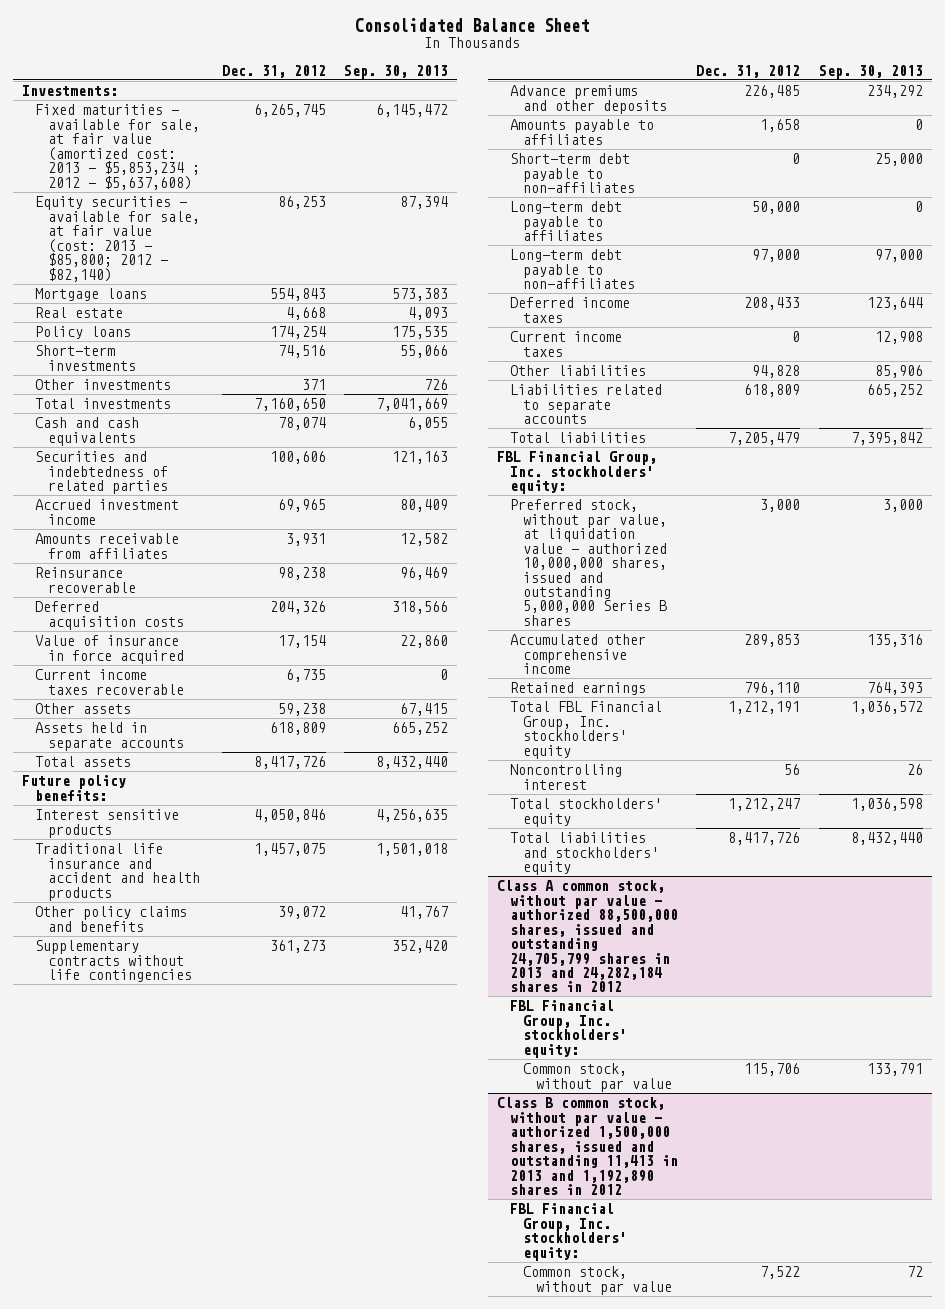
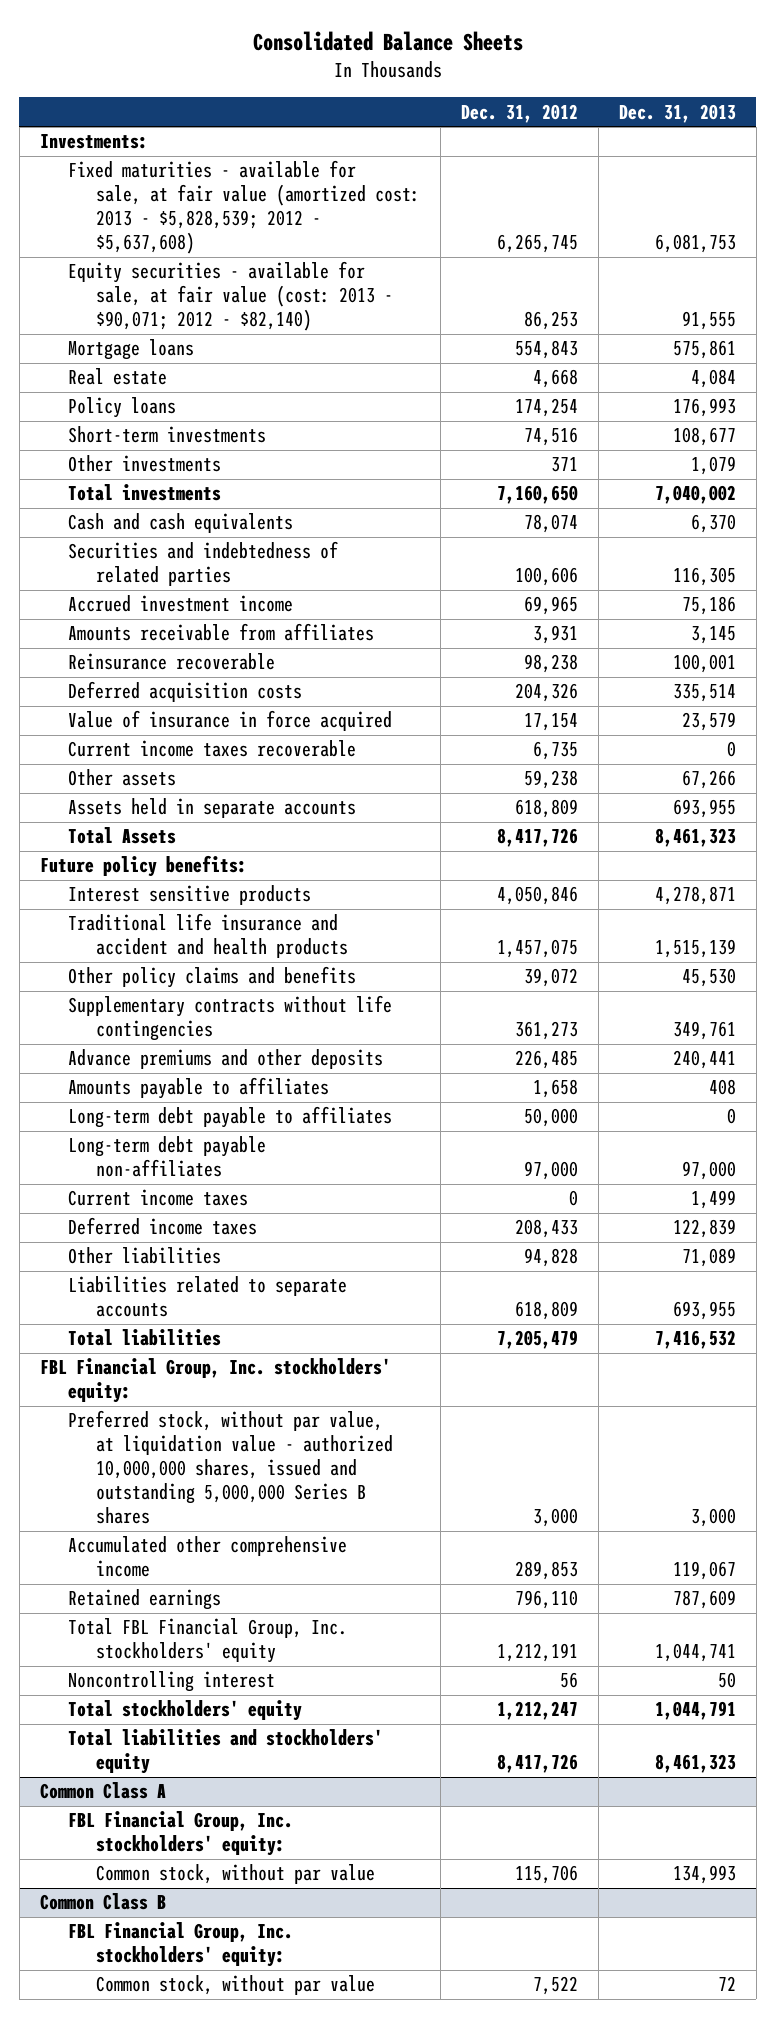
[355,17,590,32] Consolidated Balance Sheet -> [252,31,523,52] Consolidated Balance Sheets
[343,64,448,79] Sep. 30, 2013 -> none
none -> [618,103,736,123] Dec. 31, 2013
[35,104,201,190] Fixed maturities - available for sale, at fair value (amortized cost: 2013 - $5,853,234 ; 2012 - $5,637,608) -> [67,160,421,255] Fixed maturities - available for sale, at fair value (amortized cost: 2013 - $5,828,539; 2012 - $5,637,608)
[35,196,201,282] Equity securities - available for sale, at fair value (cost: 2013 - $85,800; 2012 - $82,140) -> [67,261,394,332] Equity securities - available for sale, at fair value (cost: 2013 - $90,071; 2012 - $82,140)
[35,756,132,768] Total assets -> [67,827,176,845] Total Assets
[510,153,636,194] Short-term debt payable to non-affiliates -> none
[510,249,636,290] Long-term debt payable to non-affiliates -> [67,1136,266,1178] Long-term debt payable non-affiliates
[510,297,631,323] Deferred income taxes -> [67,1217,257,1236] Deferred income taxes
[496,880,679,993] Class A common stock, without par value - authorized 88,500,000 shares, issued and outstanding 24,705,799 shares in 2013 and 24,282,184 shares in 2012 -> none
none -> [39,1782,166,1800] Common Class A
[496,1097,679,1195] Class B common stock, without par value - authorized 1,500,000 shares, issued and outstanding 11,413 in 2013 and 1,192,890 shares in 2012 -> none
none -> [39,1893,166,1911] Common Class B

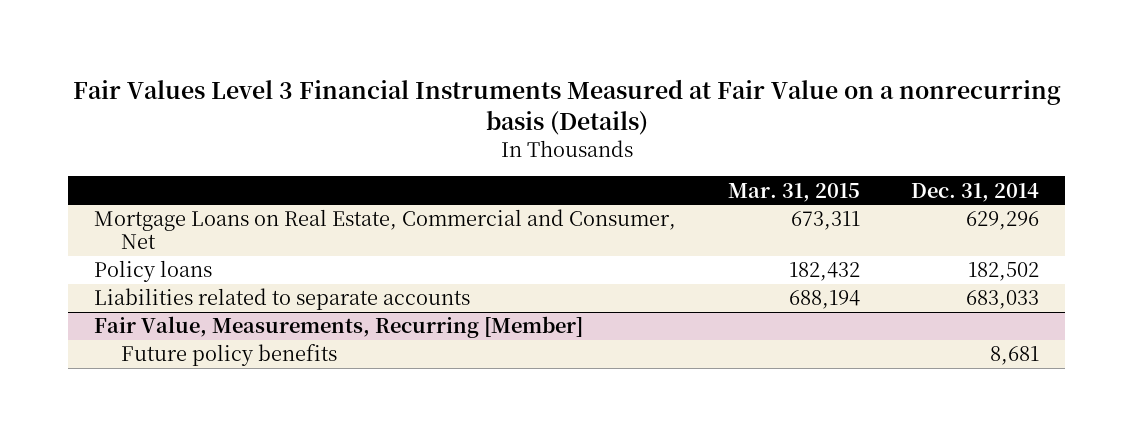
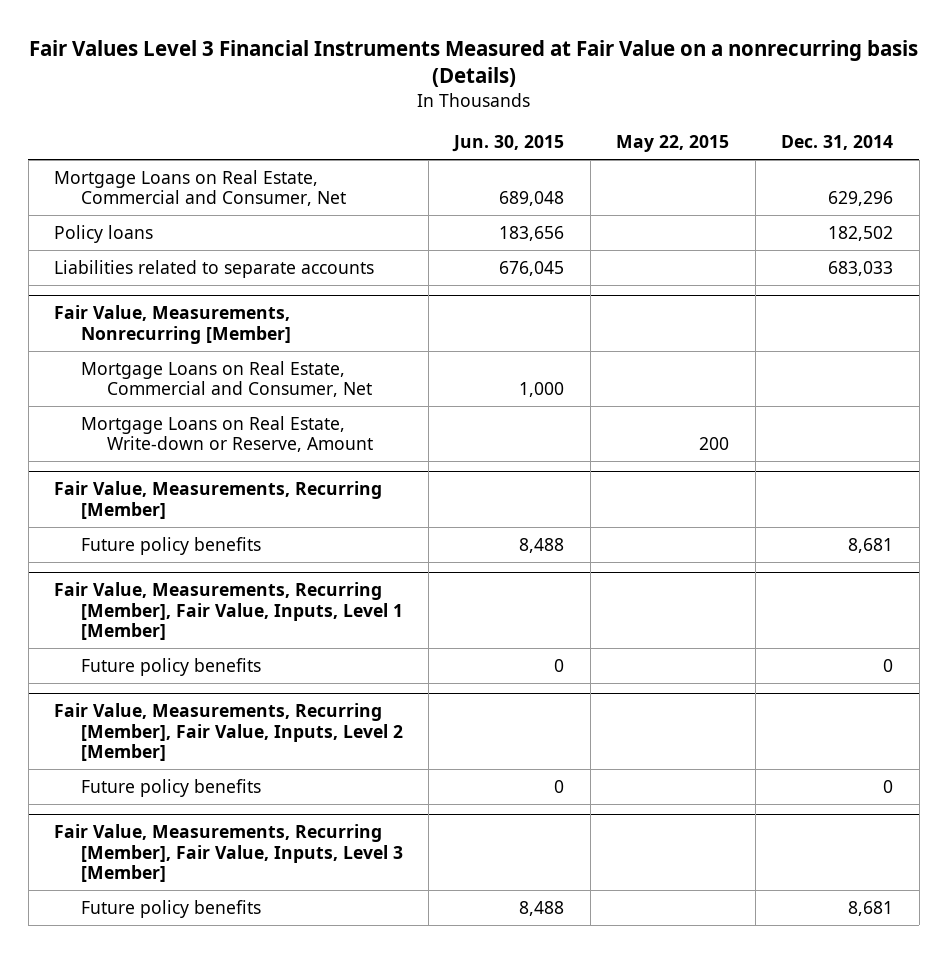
[727,182,860,202] Mar. 31, 2015 -> none
none -> [452,135,565,153] Jun. 30, 2015
none -> [616,135,730,153] May 22, 2015
none -> [54,304,291,344] Fair Value, Measurements, Nonrecurring [Member]
none -> [80,360,372,398] Mortgage Loans on Real Estate, Commercial and Consumer, Net
none -> [80,415,373,453] Mortgage Loans on Real Estate, Write-down or Reserve, Amount
none -> [54,581,403,641] Fair Value, Measurements, Recurring [Member], Fair Value, Inputs, Level 1 [Member]
none -> [80,657,261,676] Future policy benefits
none -> [54,702,403,762] Fair Value, Measurements, Recurring [Member], Fair Value, Inputs, Level 2 [Member]
none -> [80,778,261,797] Future policy benefits
none -> [54,823,403,883] Fair Value, Measurements, Recurring [Member], Fair Value, Inputs, Level 3 [Member]
none -> [80,899,261,918] Future policy benefits

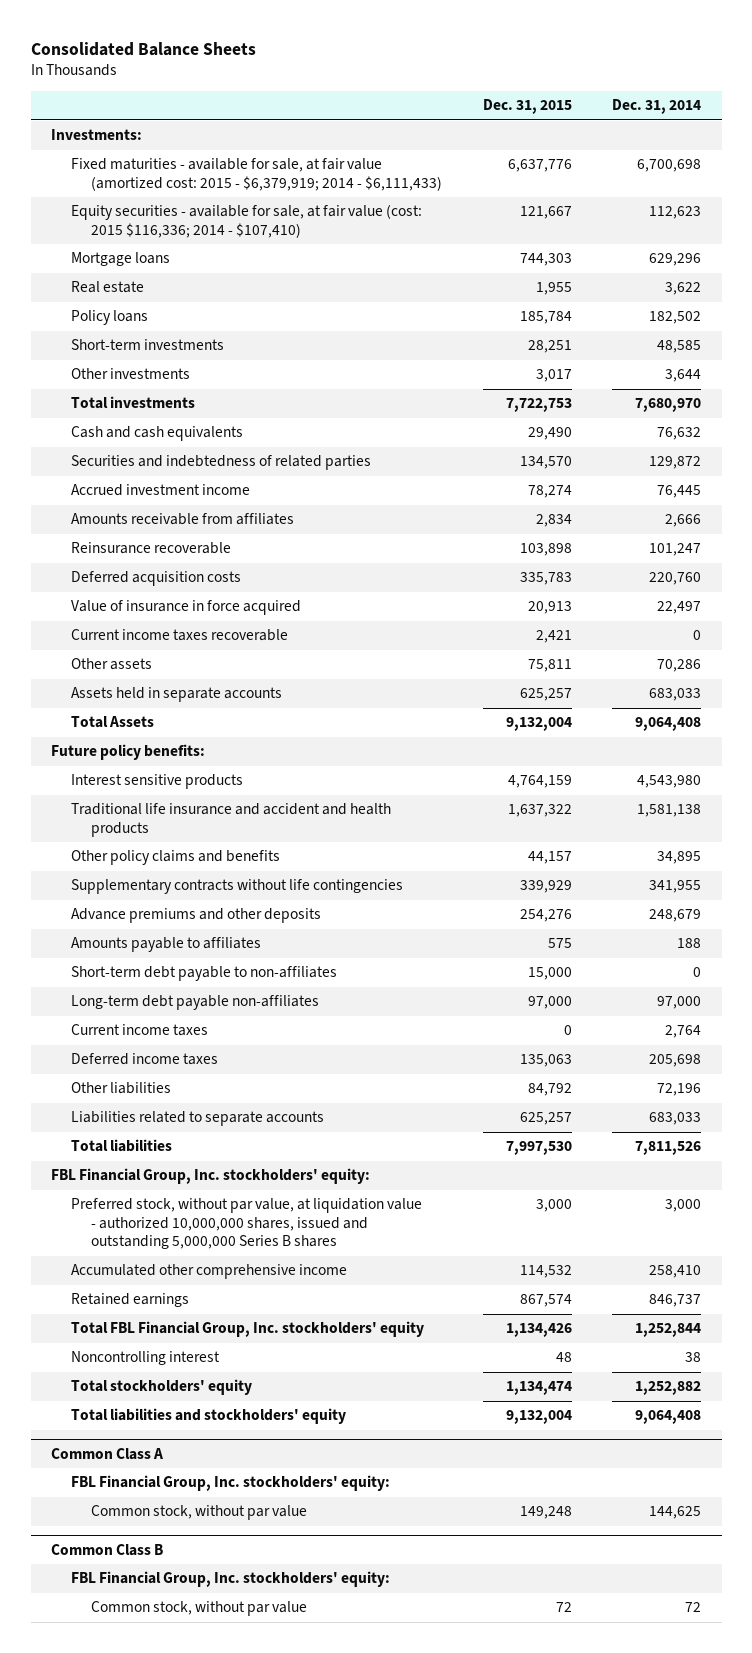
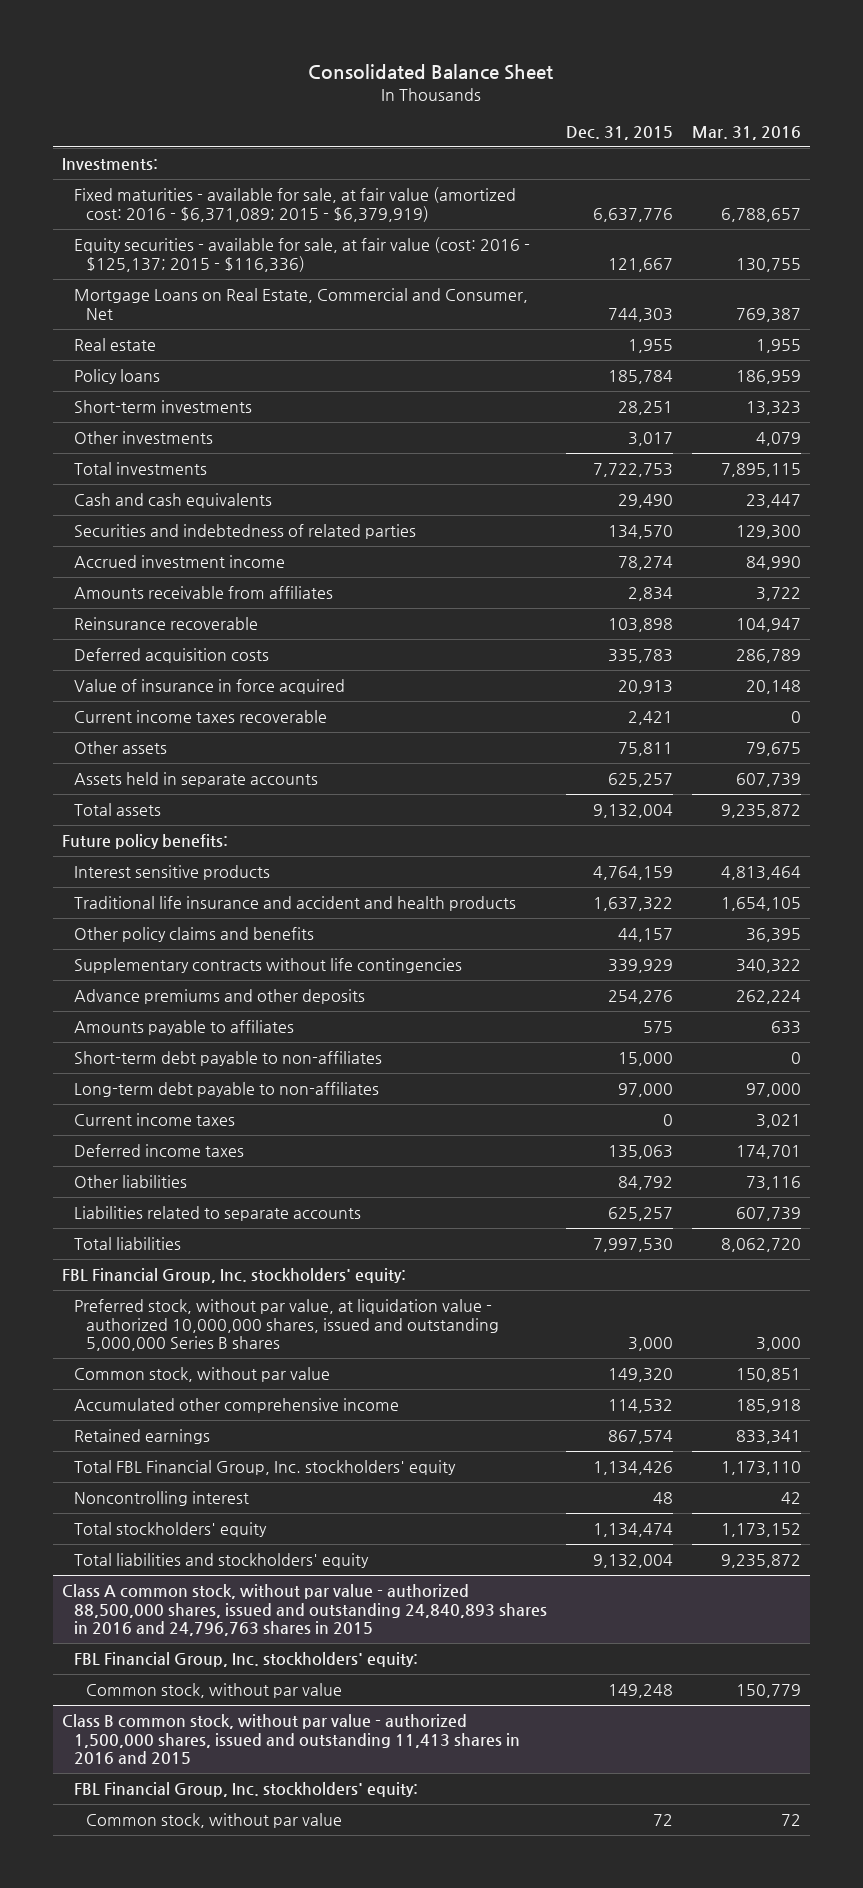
[30,41,256,56] Consolidated Balance Sheets -> [308,64,554,81] Consolidated Balance Sheet
[612,99,702,115] Dec. 31, 2014 -> none
none -> [691,126,801,141] Mar. 31, 2016
[70,158,442,191] Fixed maturities - available for sale, at fair value (amortized cost: 2015 - $6,379,919; 2014 - $6,111,433) -> [74,187,517,222] Fixed maturities - available for sale, at fair value (amortized cost: 2016 - $6,371,089; 2015 - $6,379,919)
[70,204,422,238] Equity securities - available for sale, at fair value (cost: 2015 $116,336; 2014 - $107,410) -> [74,237,531,272] Equity securities - available for sale, at fair value (cost: 2016 - $125,137; 2015 - $116,336)
[70,252,170,267] Mortgage loans -> [74,288,529,320] Mortgage Loans on Real Estate, Commercial and Consumer, Net
[70,716,154,729] Total Assets -> [74,803,162,817] Total assets
[70,995,319,1011] Long-term debt payable non-affiliates -> [74,1082,380,1098] Long-term debt payable to non-affiliates
none -> [74,1367,331,1383] Common stock, without par value
[51,1447,164,1460] Common Class A -> [62,1584,548,1637] Class A common stock, without par value - authorized 88,500,000 shares, issued and outstanding 24,840,893 shares in 2016 and 24,796,763 shares in 2015
[51,1543,164,1556] Common Class B -> [62,1714,521,1765] Class B common stock, without par value - authorized 1,500,000 shares, issued and outstanding 11,413 shares in 2016 and 2015

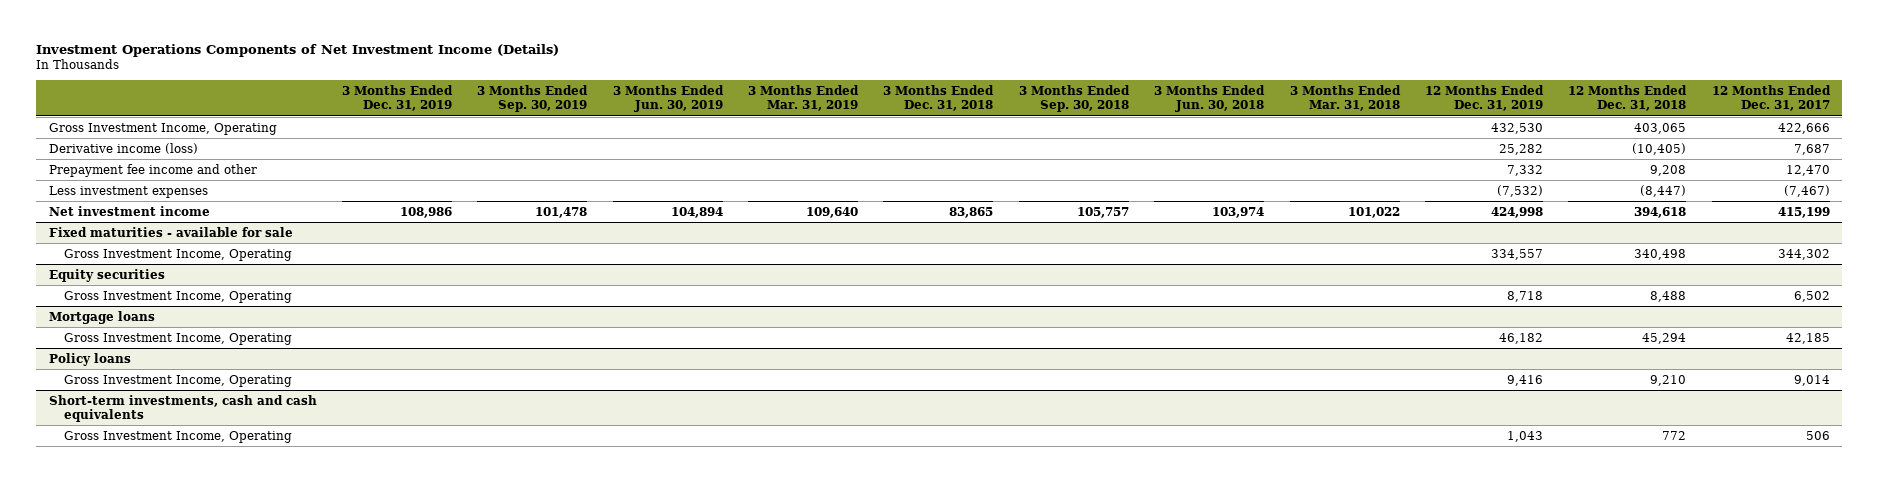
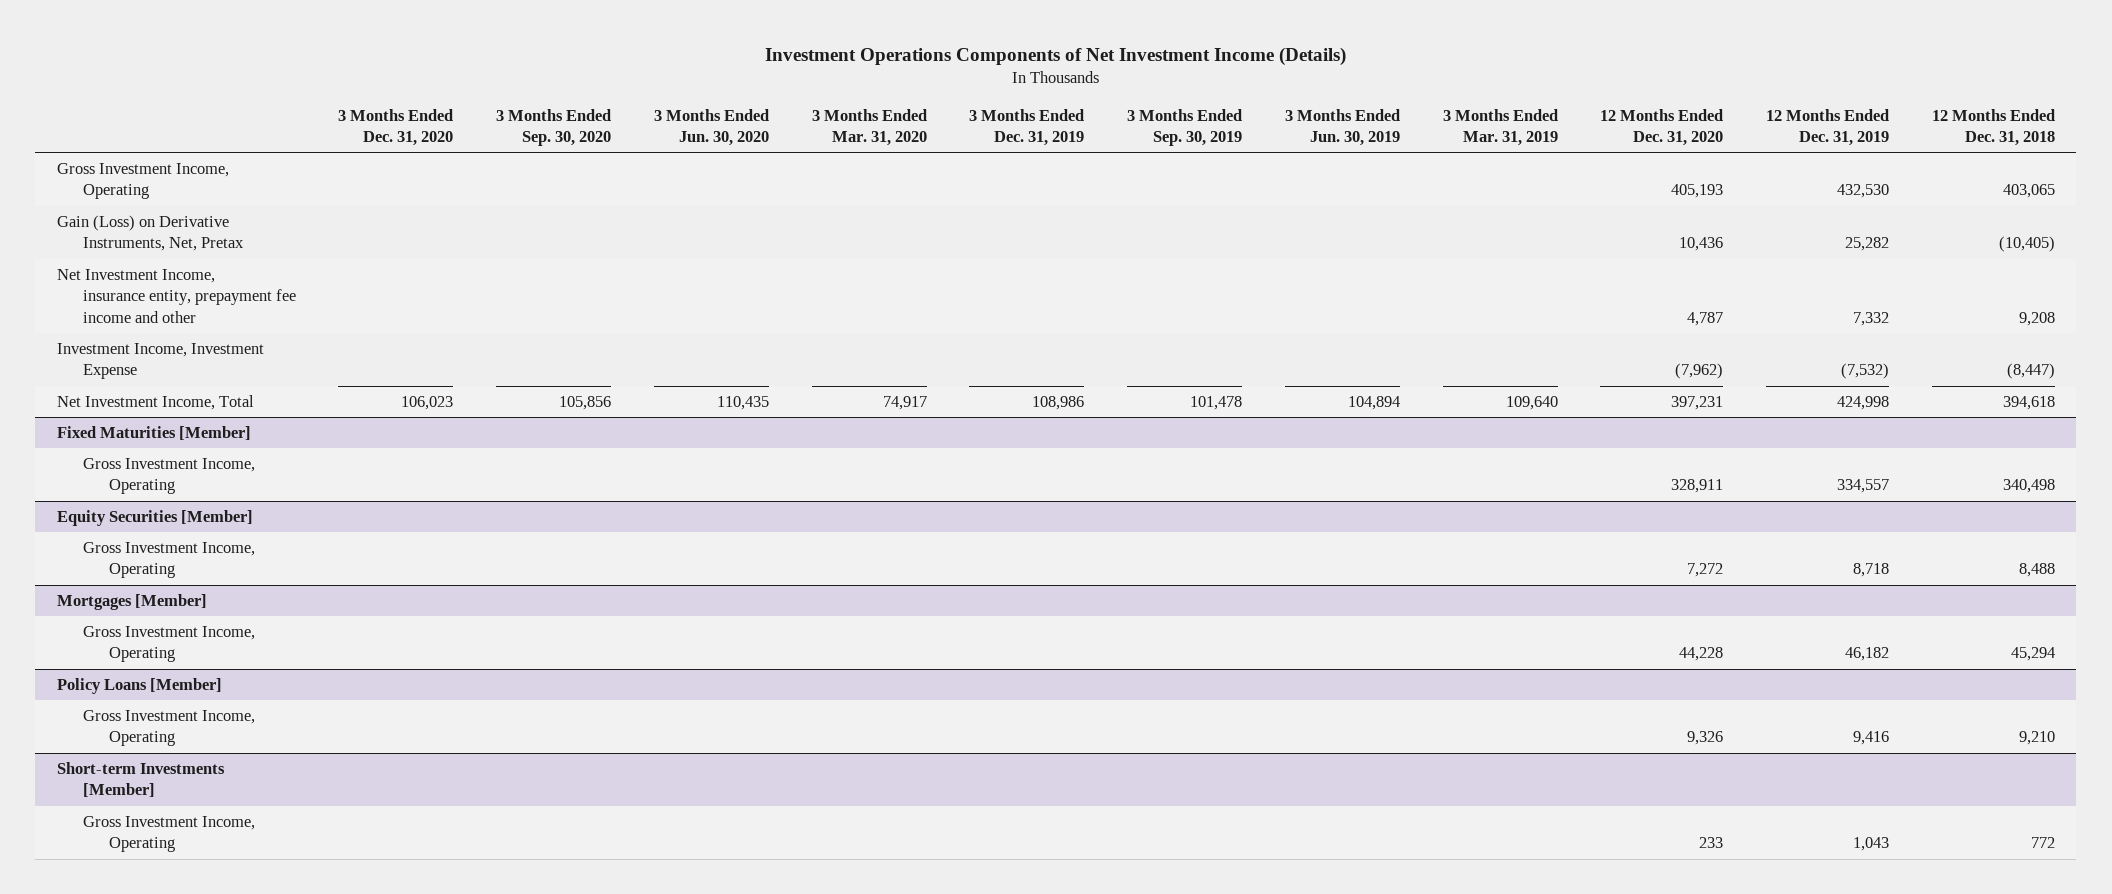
[883,84,995,112] 3 Months Ended Dec. 31, 2018 -> none
[1018,84,1130,113] 3 Months Ended Sep. 30, 2018 -> none
[1154,84,1266,113] 3 Months Ended Jun. 30, 2018 -> none
[1289,84,1401,112] 3 Months Ended Mar. 31, 2018 -> none
[1711,84,1831,112] 12 Months Ended Dec. 31, 2017 -> none
none -> [338,108,454,146] 3 Months Ended Dec. 31, 2020
none -> [496,108,612,146] 3 Months Ended Sep. 30, 2020
none -> [653,108,769,146] 3 Months Ended Jun. 30, 2020
none -> [811,108,927,146] 3 Months Ended Mar. 31, 2020
none -> [1600,108,1724,146] 12 Months Ended Dec. 31, 2020
[48,142,198,154] Derivative income (loss) -> [56,215,244,252] Gain (Loss) on Derivative Instruments, Net, Pretax
[48,163,257,177] Prepayment fee income and other -> [56,269,296,323] Net Investment Income, insurance entity, prepayment fee income and other
[48,185,208,198] Less investment expenses -> [56,343,264,380] Investment Income, Investment Expense
[48,205,210,216] Net investment income -> [56,395,254,411] Net Investment Income, Total
[48,226,293,237] Fixed maturities - available for sale -> [56,426,251,441] Fixed Maturities [Member]
[48,268,165,282] Equity securities -> [56,510,253,527] Equity Securities [Member]
[48,310,155,324] Mortgage loans -> [56,594,207,611] Mortgages [Member]
[48,352,131,366] Policy loans -> [56,678,222,695] Policy Loans [Member]
[48,394,317,422] Short-term investments, cash and cash equivalents -> [56,762,225,798] Short-term Investments [Member]

